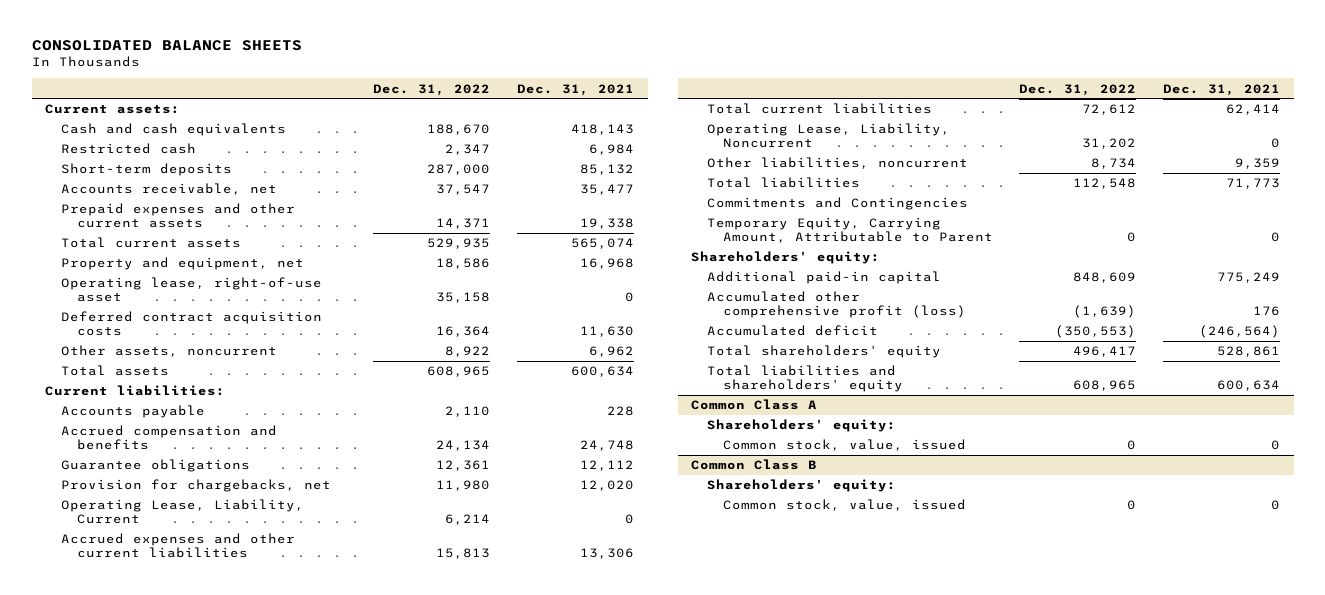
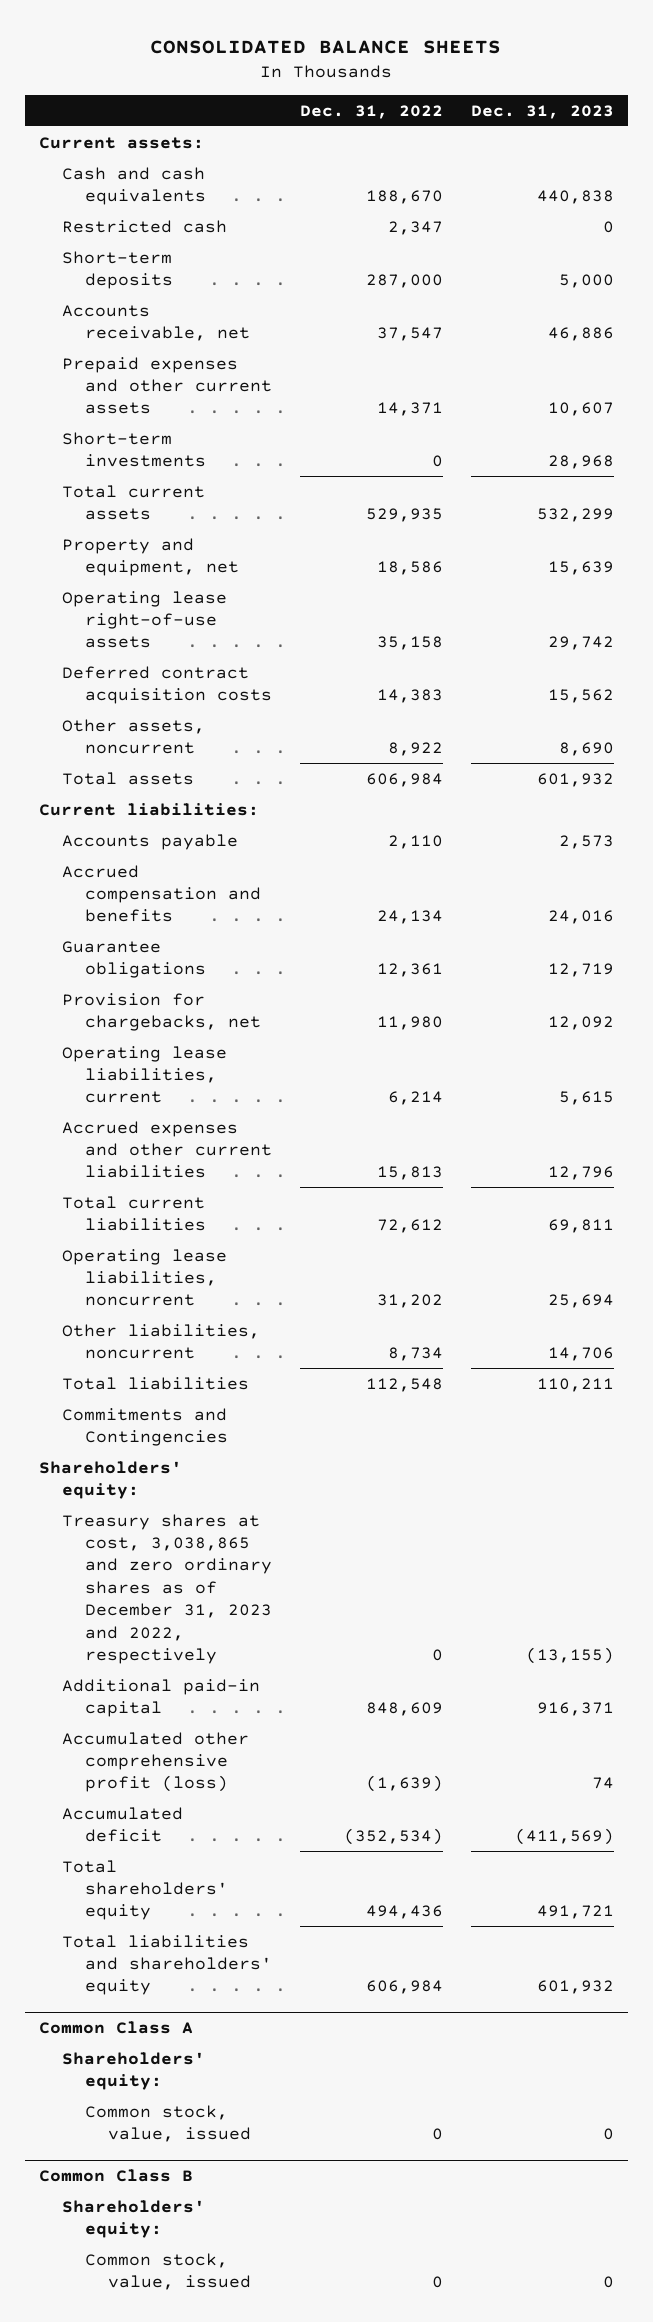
[517,83,635,96] Dec. 31, 2021 -> none
none -> [471,105,615,120] Dec. 31, 2023
none -> [62,431,207,468] Short-term investments
[60,277,322,303] Operating lease, right-of-use asset -> [62,590,228,649] Operating lease right-of-use assets
[436,326,491,338] 16,364 -> [377,689,444,704] 14,383
[427,366,491,378] 608,965 -> [366,772,444,787] 606,984
[60,499,304,525] Operating Lease, Liability, Current -> [62,1045,228,1104] Operating lease liabilities, current
[706,123,950,149] Operating Lease, Liability, Noncurrent -> [62,1248,228,1307] Operating lease liabilities, noncurrent
[706,217,993,244] Temporary Equity, Carrying Amount, Attributable to Parent -> none
none -> [62,1513,273,1665] Treasury shares at cost, 3,038,865 and zero ordinary shares as of December 31, 2023 and 2022, respectively
[1055,325,1137,339] (350,553) -> [344,1828,444,1846] (352,534)
[1073,346,1137,358] 496,417 -> [366,1905,444,1920] 494,436
[1073,380,1137,392] 608,965 -> [366,1980,444,1995] 606,984

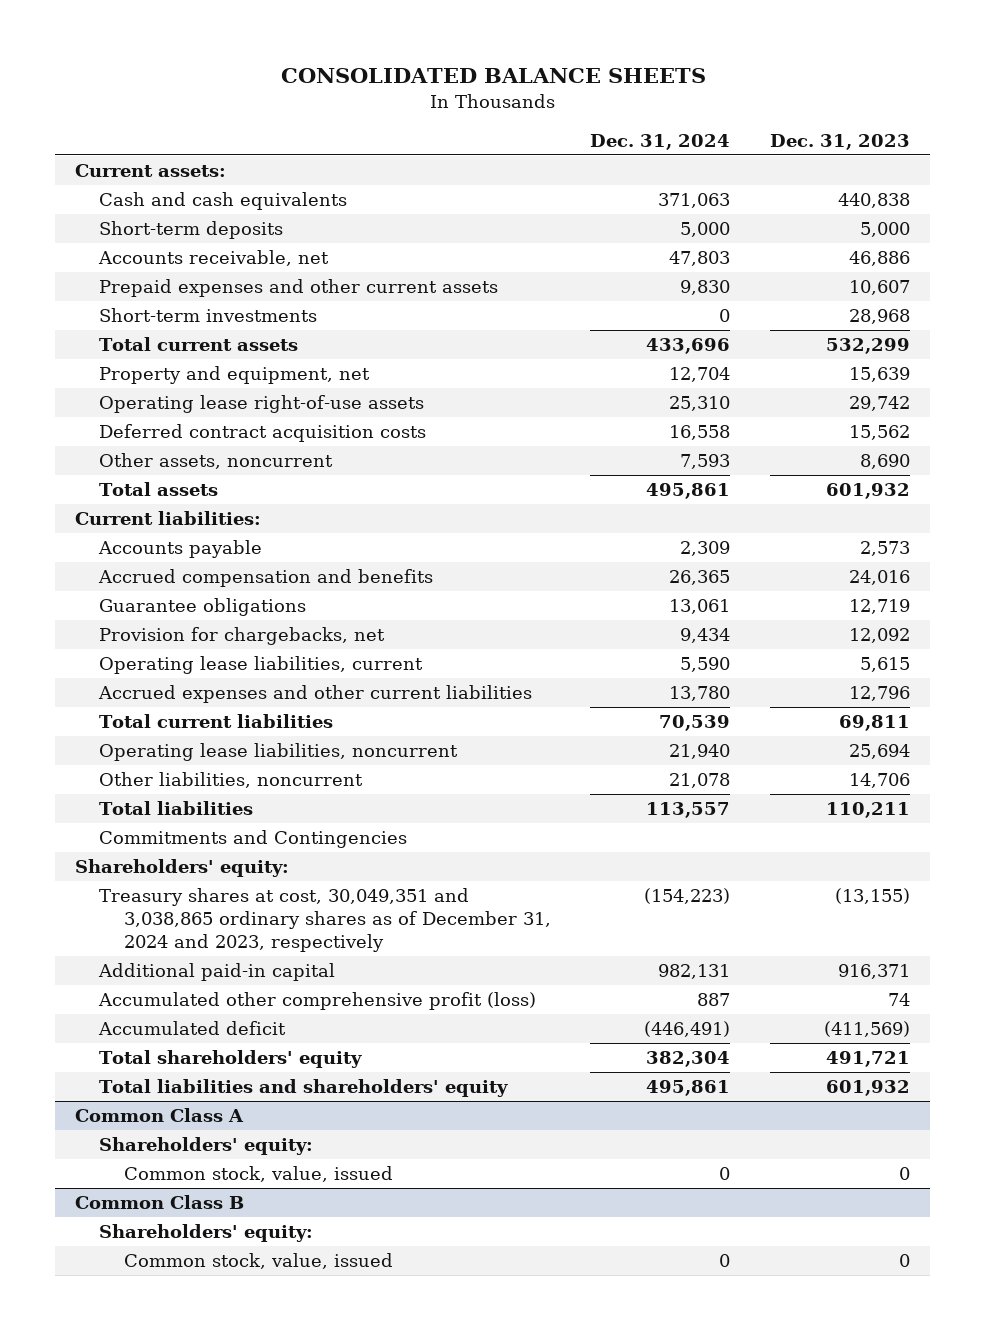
[300,105,444,120] Dec. 31, 2022 -> none
none -> [590,134,731,151] Dec. 31, 2024
[62,219,228,233] Restricted cash -> none
[62,1513,273,1665] Treasury shares at cost, 3,038,865 and zero ordinary shares as of December 31, 2023 and 2022, respectively -> [99,888,551,953] Treasury shares at cost, 30,049,351 and 3,038,865 ordinary shares as of December 31, 2024 and 2023, respectively

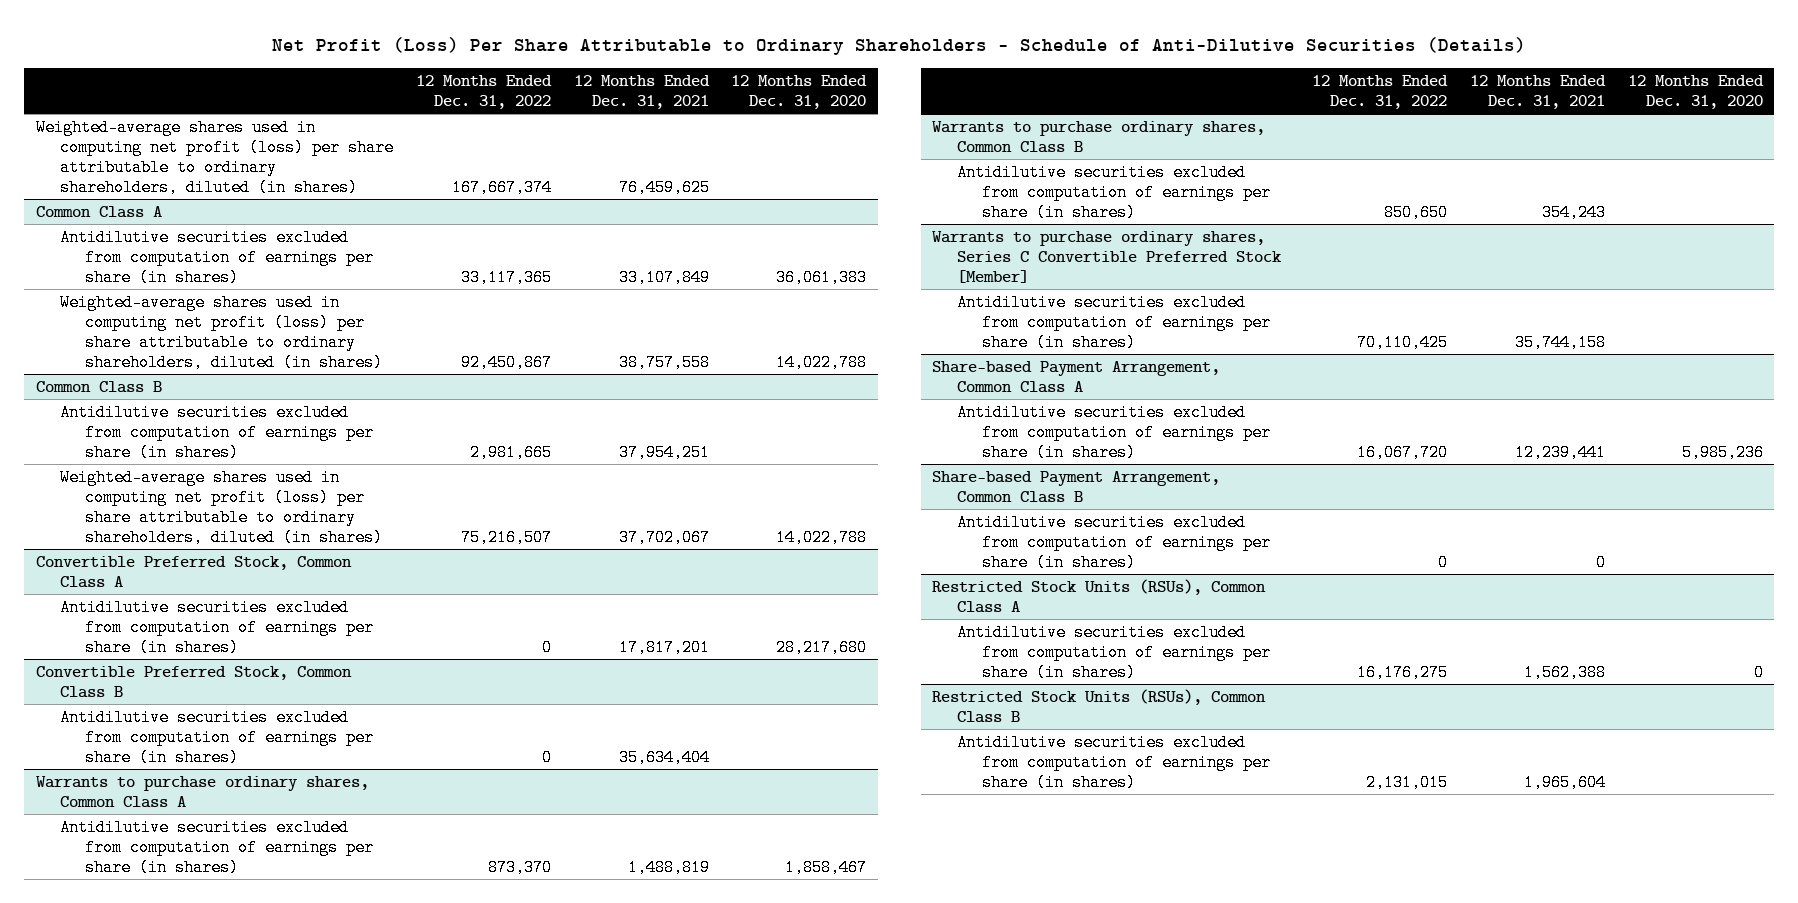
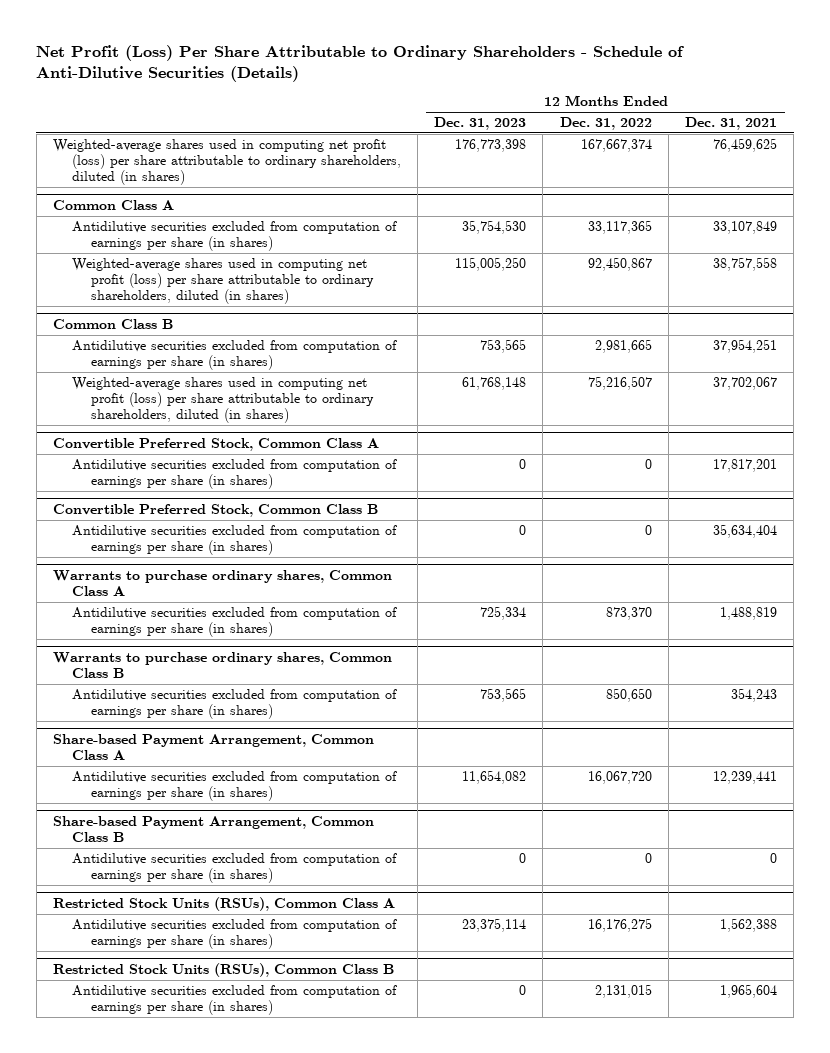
[731,74,868,110] 12 Months Ended Dec. 31, 2020 -> none
none -> [434,117,527,131] Dec. 31, 2023
[932,230,1282,284] Warrants to purchase ordinary shares, Series C Convertible Preferred Stock [Member] -> none
[956,293,1271,352] Antidilutive securities excluded from computation of earnings per share (in shares) -> none

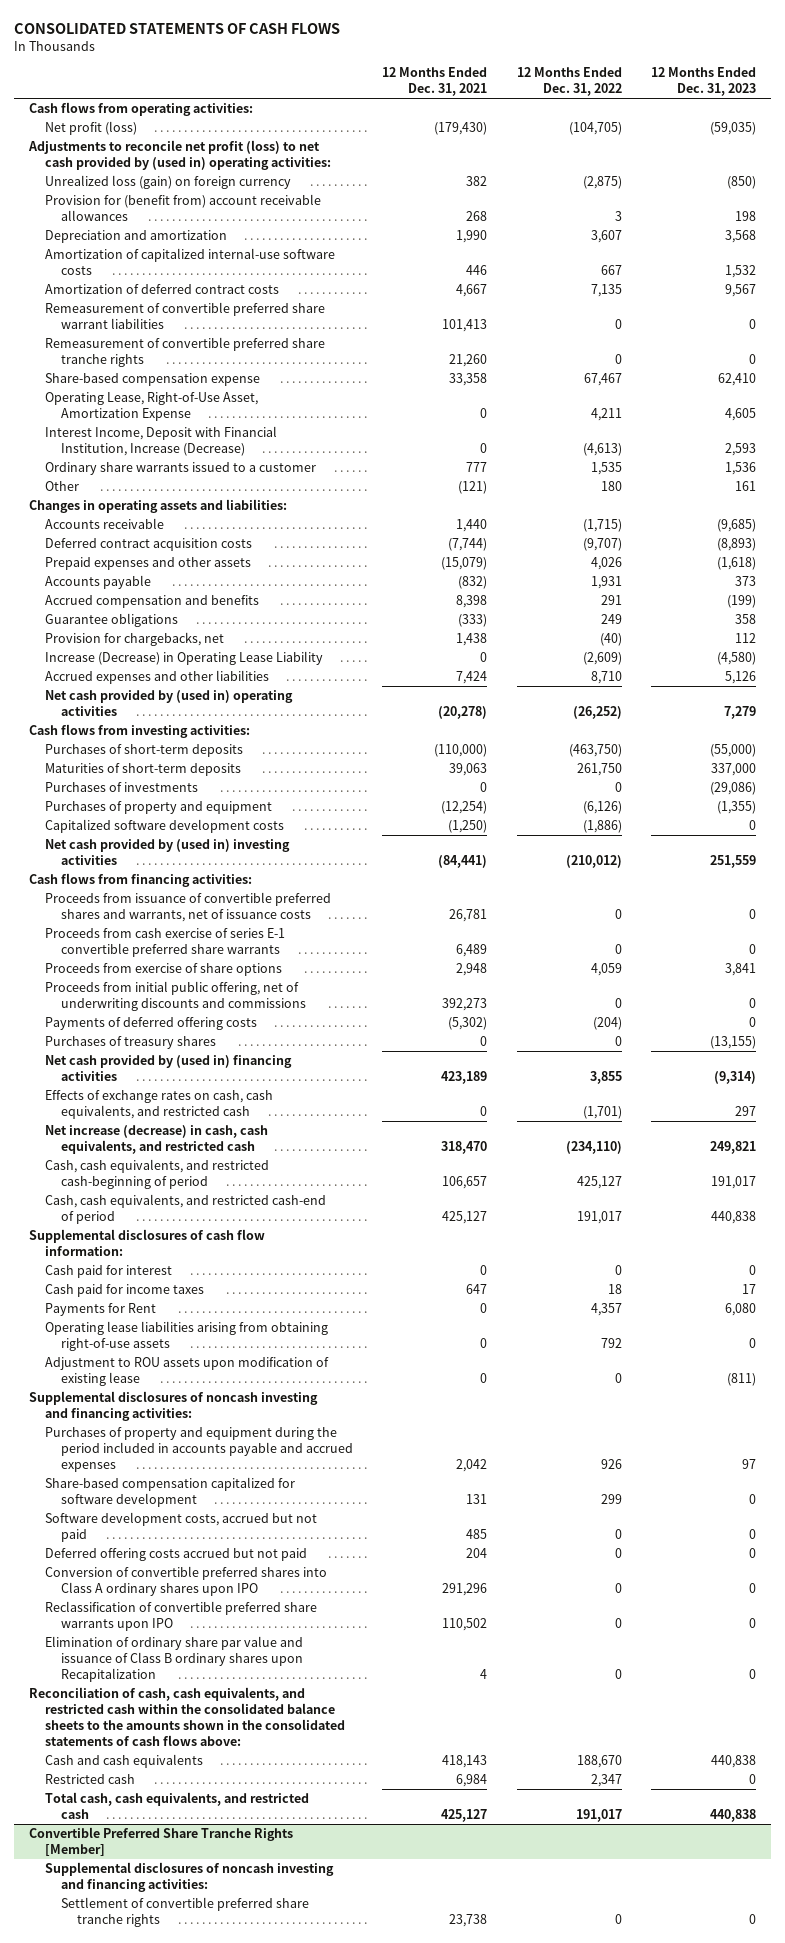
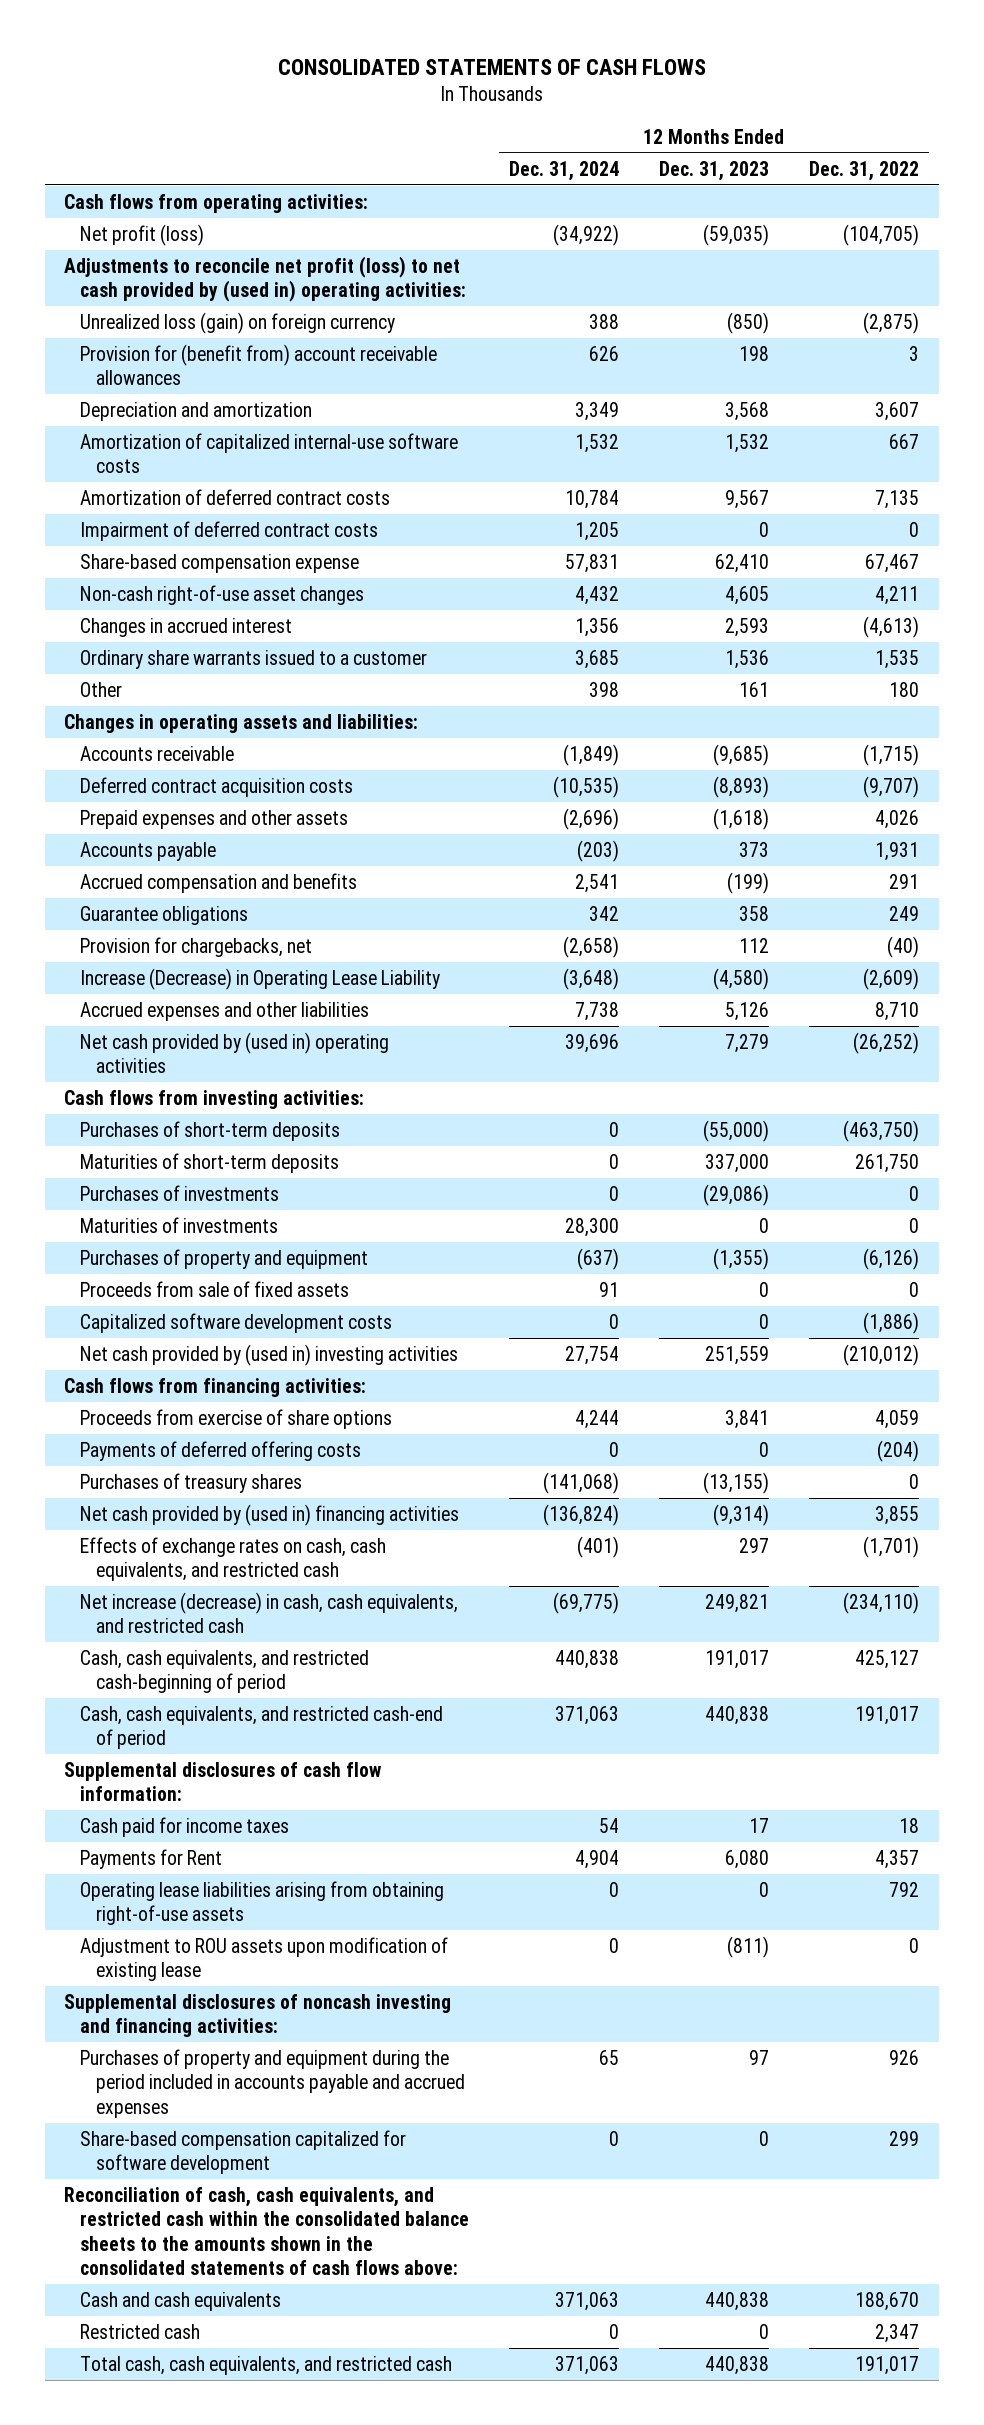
[382,67,488,97] 12 Months Ended Dec. 31, 2021 -> none
none -> [509,160,620,181] Dec. 31, 2024
[44,302,325,330] Remeasurement of convertible preferred share warrant liabilities -> none
[44,337,325,368] Remeasurement of convertible preferred share tranche rights -> none
none -> [80,520,379,541] Impairment of deferred contract costs
[44,392,258,422] Operating Lease, Right-of-Use Asset, Amortization Expense -> [80,584,365,605] Non-cash right-of-use asset changes
[44,426,277,457] Interest Income, Deposit with Financial Institution, Increase (Decrease) -> [80,617,293,637] Changes in accrued interest
none -> [80,1216,279,1233] Maturities of investments
none -> [80,1280,350,1297] Proceeds from sale of fixed assets
[44,892,331,923] Proceeds from issuance of convertible preferred shares and warrants, net of issuance costs -> none
[44,928,285,958] Proceeds from cash exercise of series E-1 convertible preferred share warrants -> none
[44,981,306,1012] Proceeds from initial public offering, net of underwriting discounts and commissions -> none
[44,1265,172,1279] Cash paid for interest -> none
[44,1512,317,1543] Software development costs, accrued but not paid -> none
[44,1548,307,1562] Deferred offering costs accrued but not paid -> none
[44,1566,327,1597] Conversion of convertible preferred shares into Class A ordinary shares upon IPO -> none
[44,1601,317,1632] Reclassification of convertible preferred share warrants upon IPO -> none
[44,1636,303,1683] Elimination of ordinary share par value and issuance of Class B ordinary shares upon Recapitalization -> none
[28,1827,293,1857] Convertible Preferred Share Tranche Rights [Member] -> none
[44,1862,334,1893] Supplemental disclosures of noncash investing and financing activities: -> none
[60,1897,309,1928] Settlement of convertible preferred share tranche rights -> none

